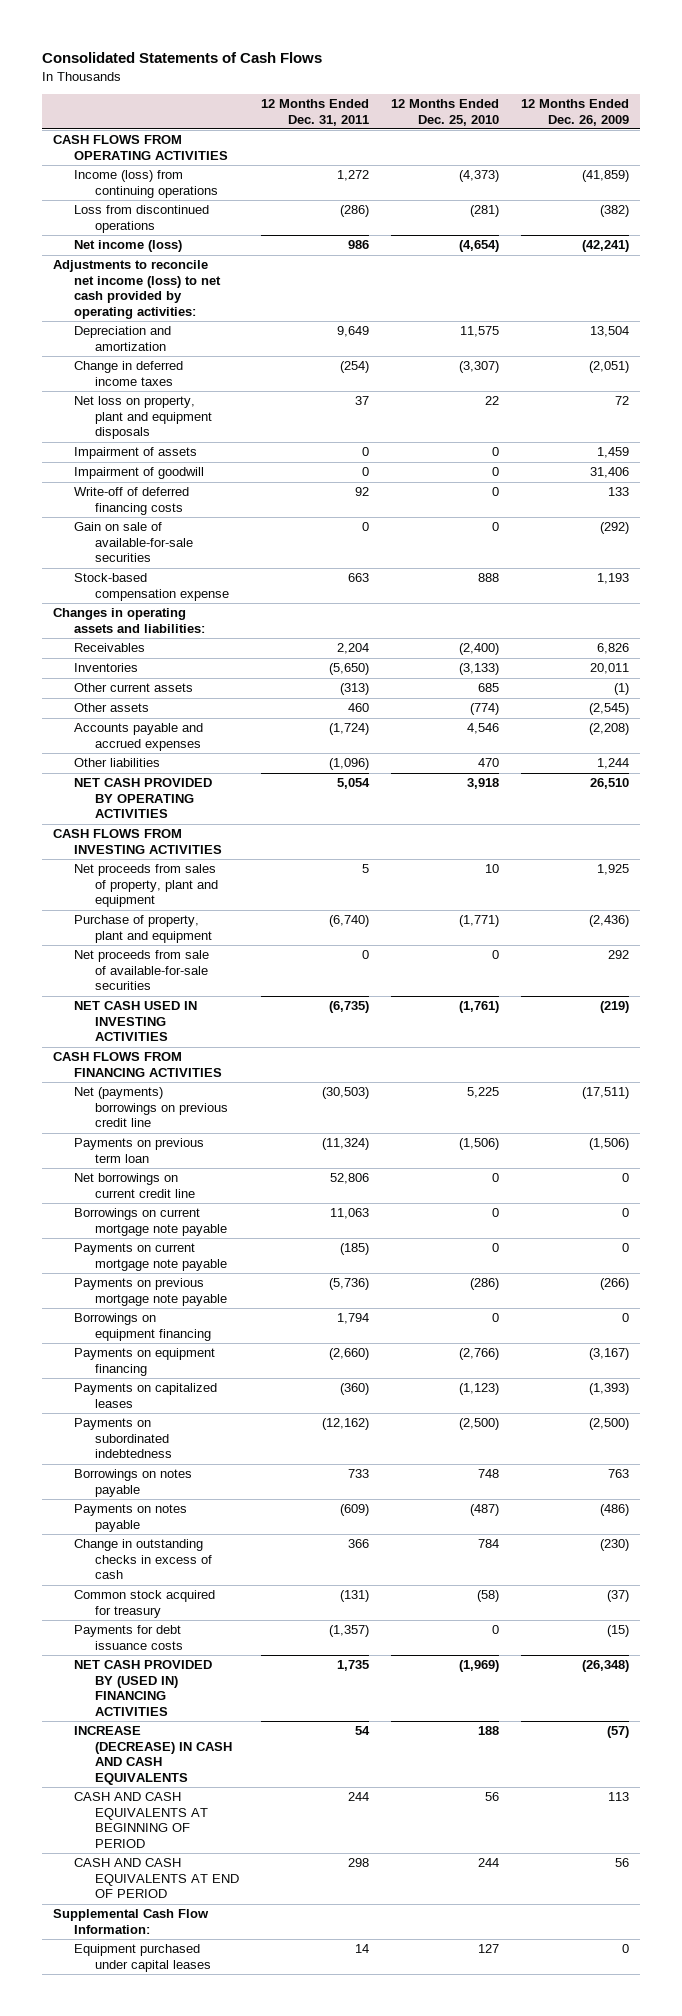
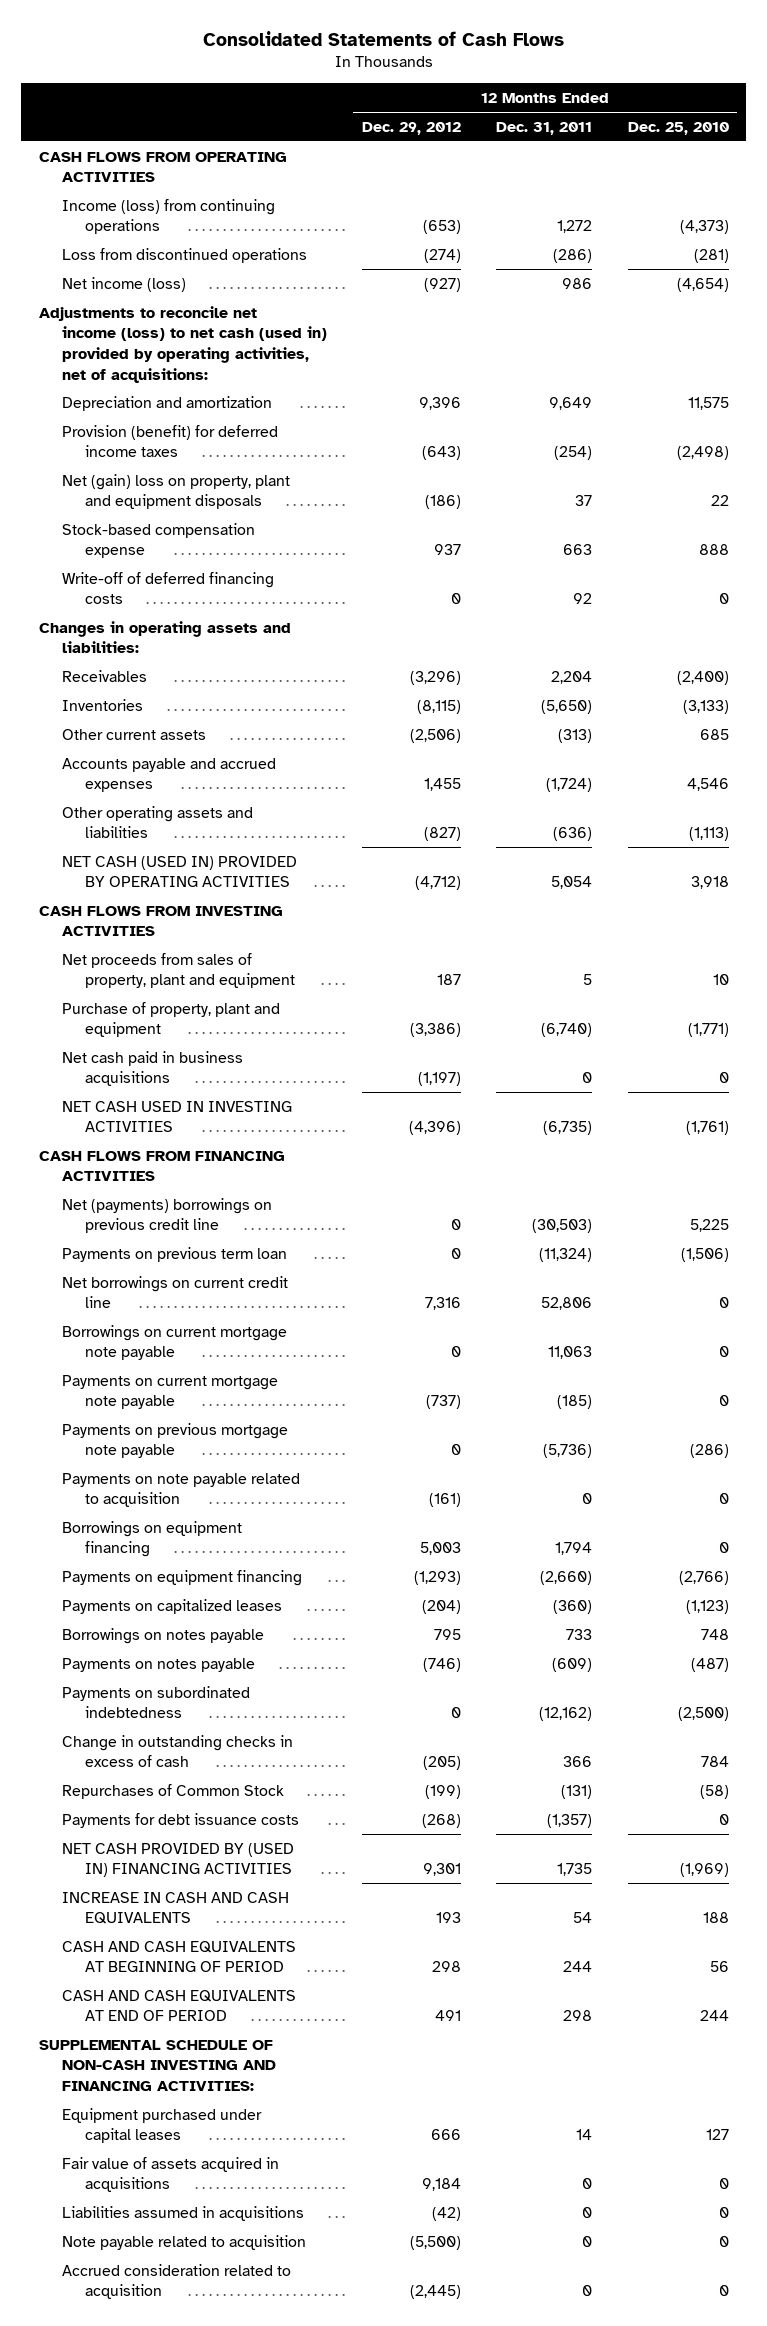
[521,99,630,126] 12 Months Ended Dec. 26, 2009 -> none
none -> [362,121,462,135] Dec. 29, 2012
[53,260,222,319] Adjustments to reconcile net income (loss) to net cash provided by operating activities: -> [38,305,327,383] Adjustments to reconcile net income (loss) to net cash (used in) provided by operating activities, net of acquisitions:
[74,447,198,460] Impairment of assets -> none
[74,467,205,480] Impairment of goodwill -> none
[74,522,193,563] Gain on sale of available-for-sale securities -> none
[74,361,184,386] Change in deferred income taxes -> [61,424,278,458] Provision (benefit) for deferred income taxes
[458,361,499,374] (3,307) -> [676,446,729,461] (2,498)
[74,396,212,440] Net loss on property, plant and equipment disposals -> [61,473,290,510] Net (gain) loss on property, plant and equipment disposals
[74,487,190,515] Write-off of deferred financing costs -> [61,571,274,605] Write-off of deferred financing costs
[74,703,150,713] Other assets -> none
[74,758,161,768] Other liabilities -> none
none -> [61,805,253,839] Other operating assets and liabilities
[74,778,213,819] NET CASH PROVIDED BY OPERATING ACTIVITIES -> [61,855,297,888] NET CASH (USED IN) PROVIDED BY OPERATING ACTIVITIES
[74,950,210,991] Net proceeds from sale of available-for-sale securities -> none
none -> [61,1050,243,1087] Net cash paid in business acquisitions
none -> [61,1472,300,1508] Payments on note payable related to acquisition
[74,1418,172,1459] Payments on subordinated indebtedness -> [61,1685,250,1719] Payments on subordinated indebtedness
[74,1590,216,1618] Common stock acquired for treasury -> [61,1783,284,1799] Repurchases of Common Stock
[74,1726,232,1785] INCREASE (DECREASE) IN CASH AND CASH EQUIVALENTS -> [61,1891,289,1925] INCREASE IN CASH AND CASH EQUIVALENTS
[53,1909,210,1934] Supplemental Cash Flow Information: -> [38,2039,276,2091] SUPPLEMENTAL SCHEDULE OF NON-CASH INVESTING AND FINANCING ACTIVITIES:
none -> [61,2156,279,2193] Fair value of assets acquired in acquisitions
none -> [61,2205,304,2221] Liabilities assumed in acquisitions
none -> [61,2234,306,2250] Note payable related to acquisition
none -> [61,2263,291,2300] Accrued consideration related to acquisition

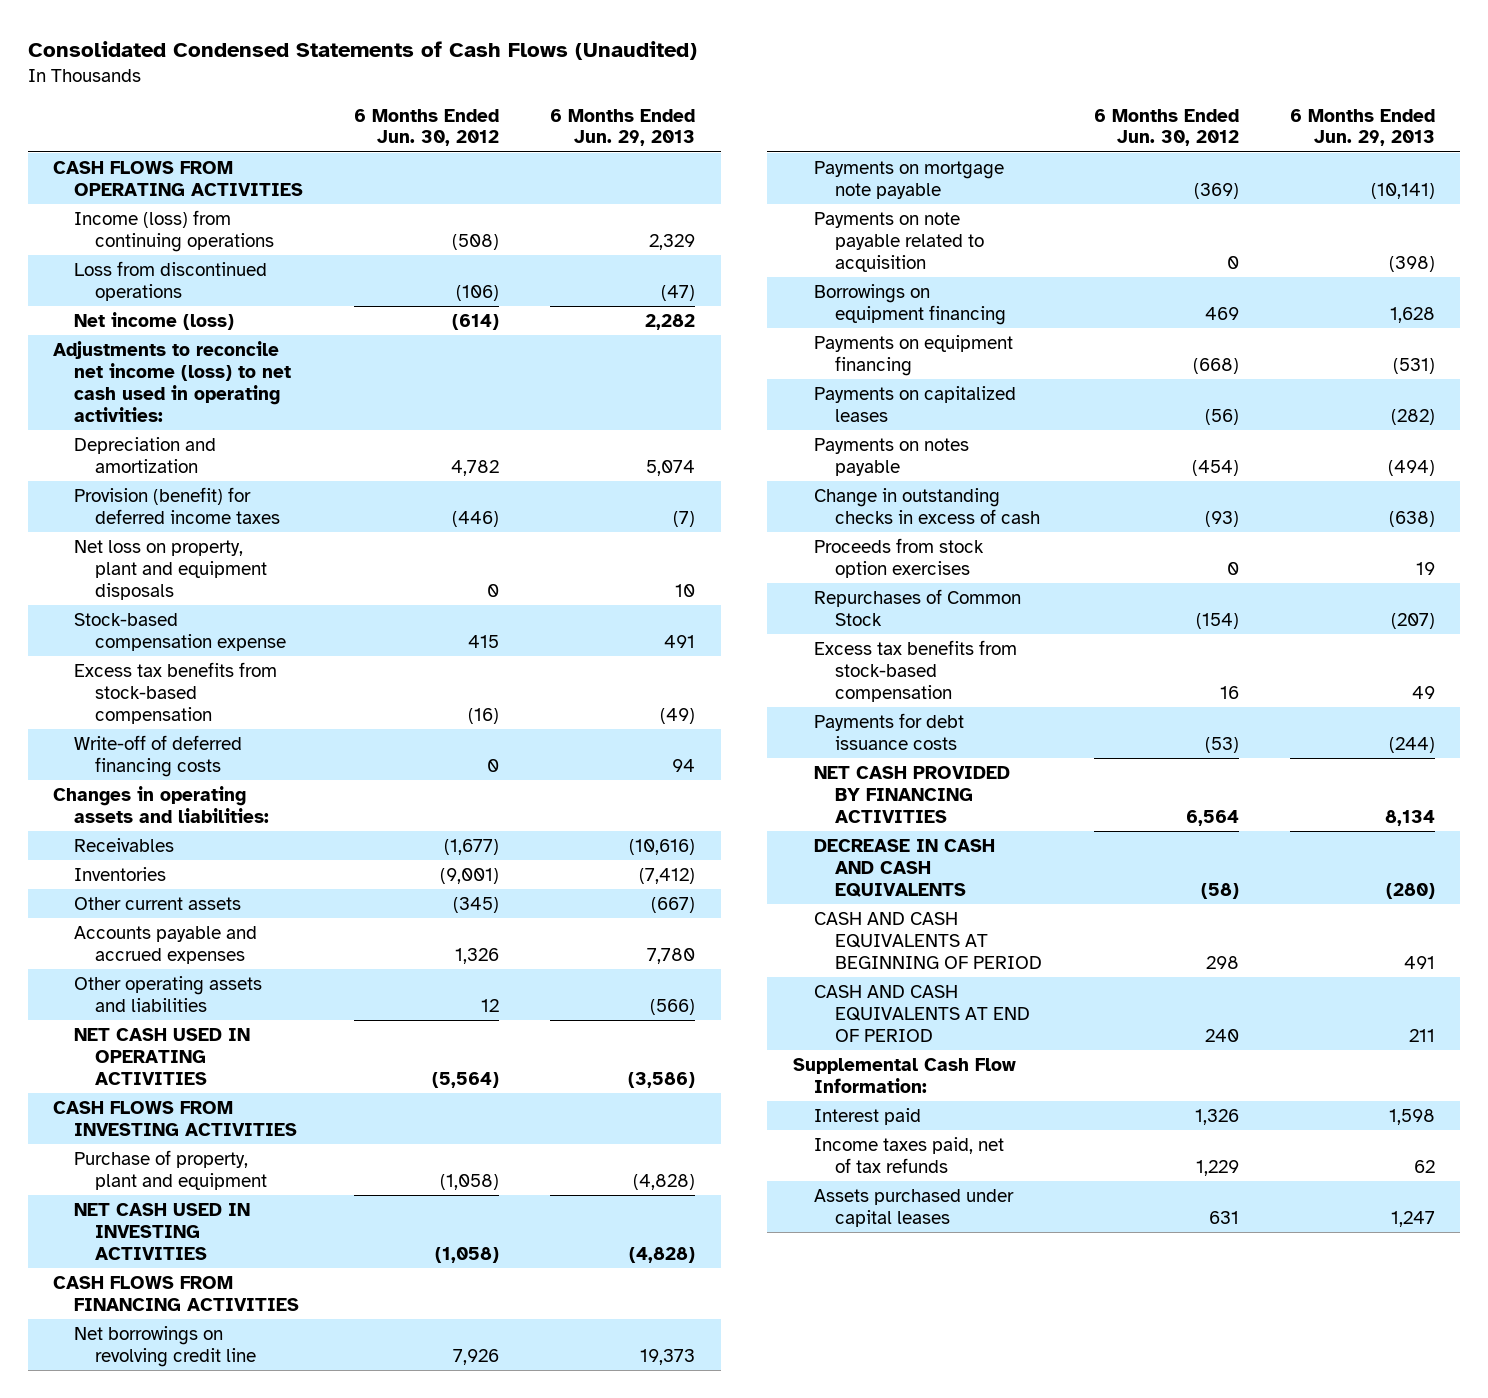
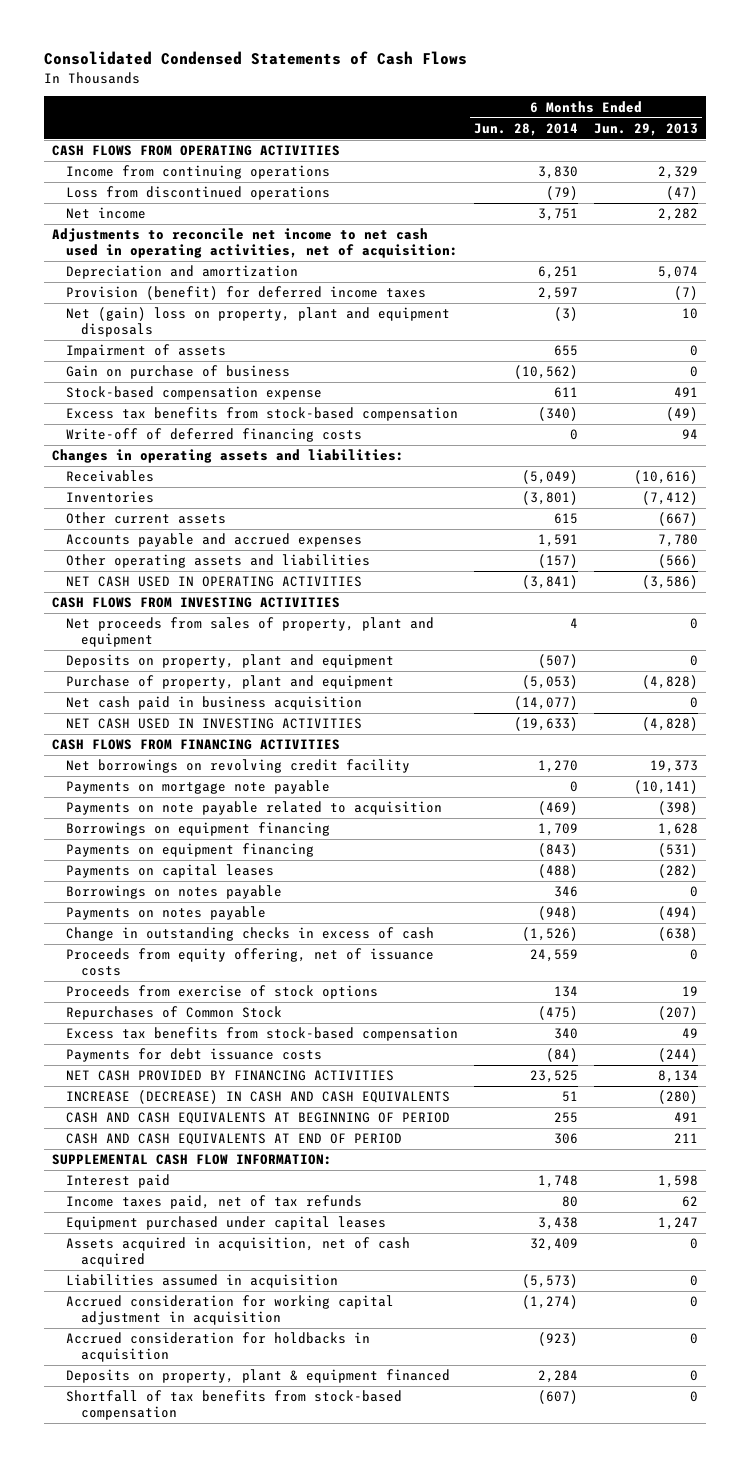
[27,40,697,60] Consolidated Condensed Statements of Cash Flows (Unaudited) -> [43,51,467,66] Consolidated Condensed Statements of Cash Flows
[354,108,500,147] 6 Months Ended Jun. 30, 2012 -> none
none -> [474,122,579,136] Jun. 28, 2014
[74,209,275,252] Income (loss) from continuing operations -> [66,165,331,180] Income from continuing operations
[74,311,235,330] Net income (loss) -> [66,207,147,220] Net income
[53,340,292,422] Adjustments to reconcile net income (loss) to net cash used in operating activities: -> [51,228,459,259] Adjustments to reconcile net income to net cash used in operating activities, net of acquisition:
[74,539,268,600] Net loss on property, plant and equipment disposals -> [66,307,451,338] Net (gain) loss on property, plant and equipment disposals
none -> [66,344,227,359] Impairment of assets
none -> [66,365,291,380] Gain on purchase of business
none -> [66,617,435,648] Net proceeds from sales of property, plant and equipment
none -> [66,654,395,669] Deposits on property, plant and equipment
none -> [66,696,363,711] Net cash paid in business acquisition
[74,1325,257,1367] Net borrowings on revolving credit line -> [66,759,411,774] Net borrowings on revolving credit facility
[813,385,1016,422] Payments on capitalized leases -> [66,864,275,879] Payments on capital leases
none -> [66,885,283,900] Borrowings on notes payable
none -> [66,948,435,977] Proceeds from equity offering, net of issuance costs
[813,537,984,578] Proceeds from stock option exercises -> [66,985,379,1000] Proceeds from exercise of stock options
[813,838,995,897] DECREASE IN CASH AND CASH EQUIVALENTS -> [66,1090,451,1105] INCREASE (DECREASE) IN CASH AND CASH EQUIVALENTS
[792,1057,1016,1093] Supplemental Cash Flow Information: -> [51,1154,332,1166] SUPPLEMENTAL CASH FLOW INFORMATION:
[813,1188,1014,1227] Assets purchased under capital leases -> [66,1216,387,1231] Equipment purchased under capital leases
none -> [66,1237,411,1268] Assets acquired in acquisition, net of cash acquired
none -> [66,1274,339,1289] Liabilities assumed in acquisition
none -> [66,1295,395,1326] Accrued consideration for working capital adjustment in acquisition
none -> [66,1332,371,1363] Accrued consideration for holdbacks in acquisition
none -> [66,1369,451,1384] Deposits on property, plant & equipment financed
none -> [66,1390,403,1421] Shortfall of tax benefits from stock-based compensation

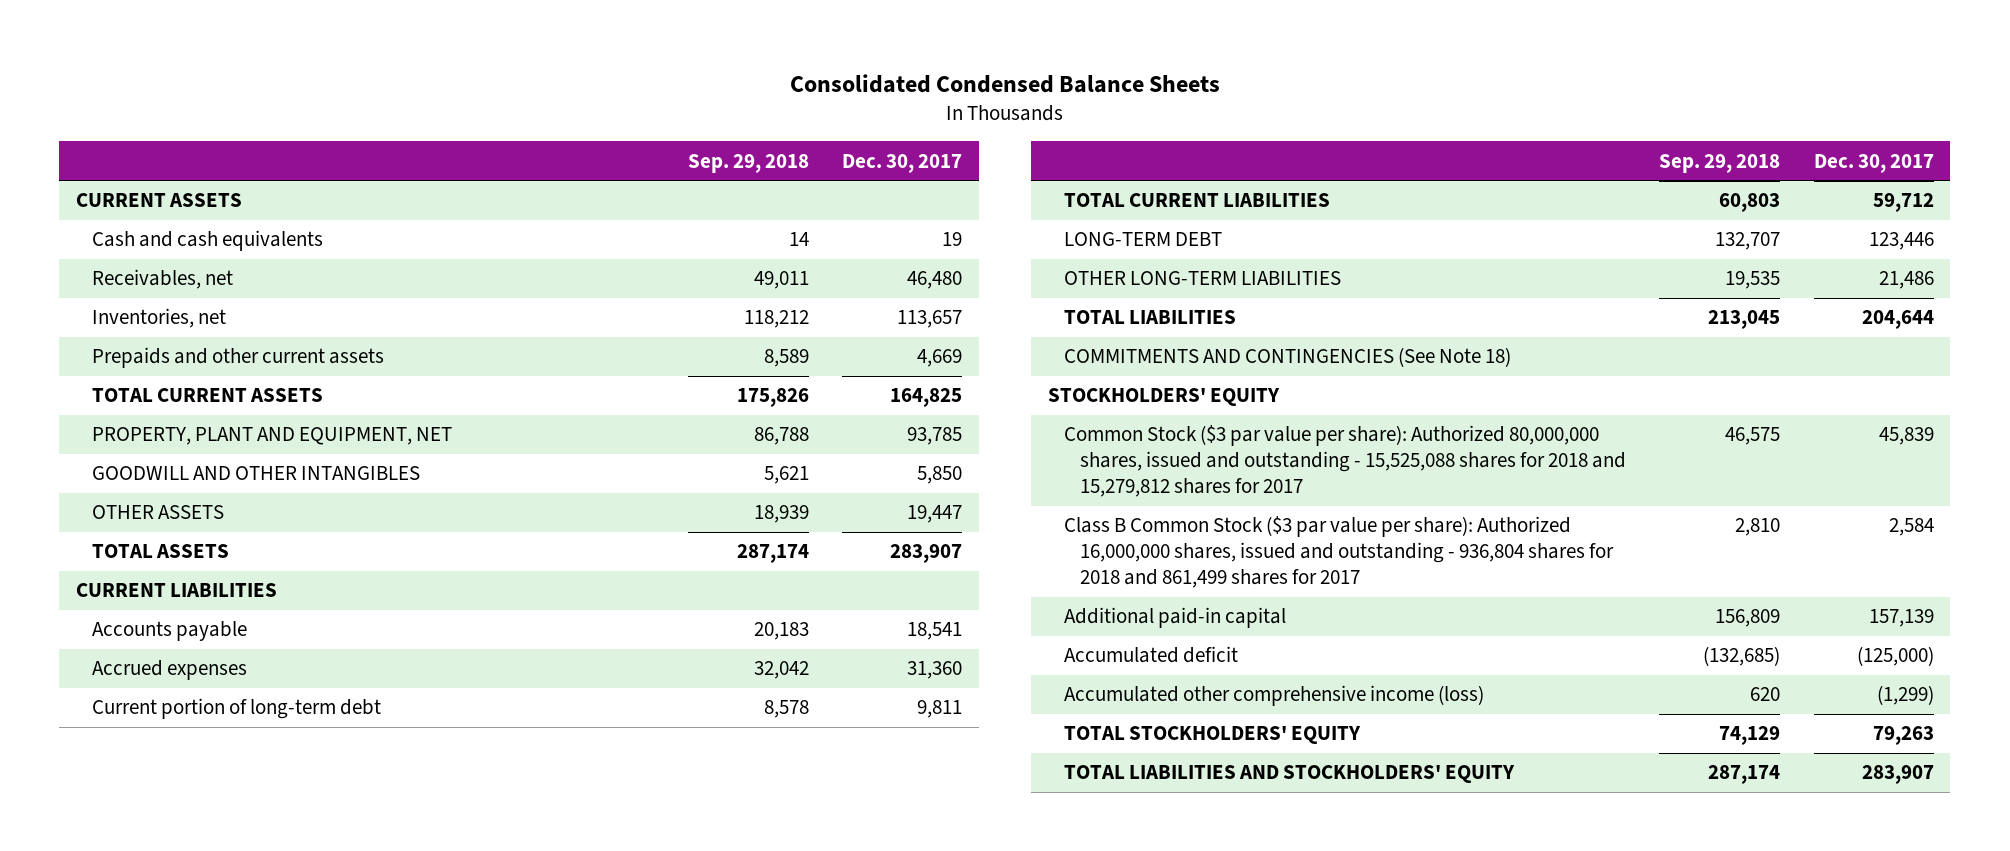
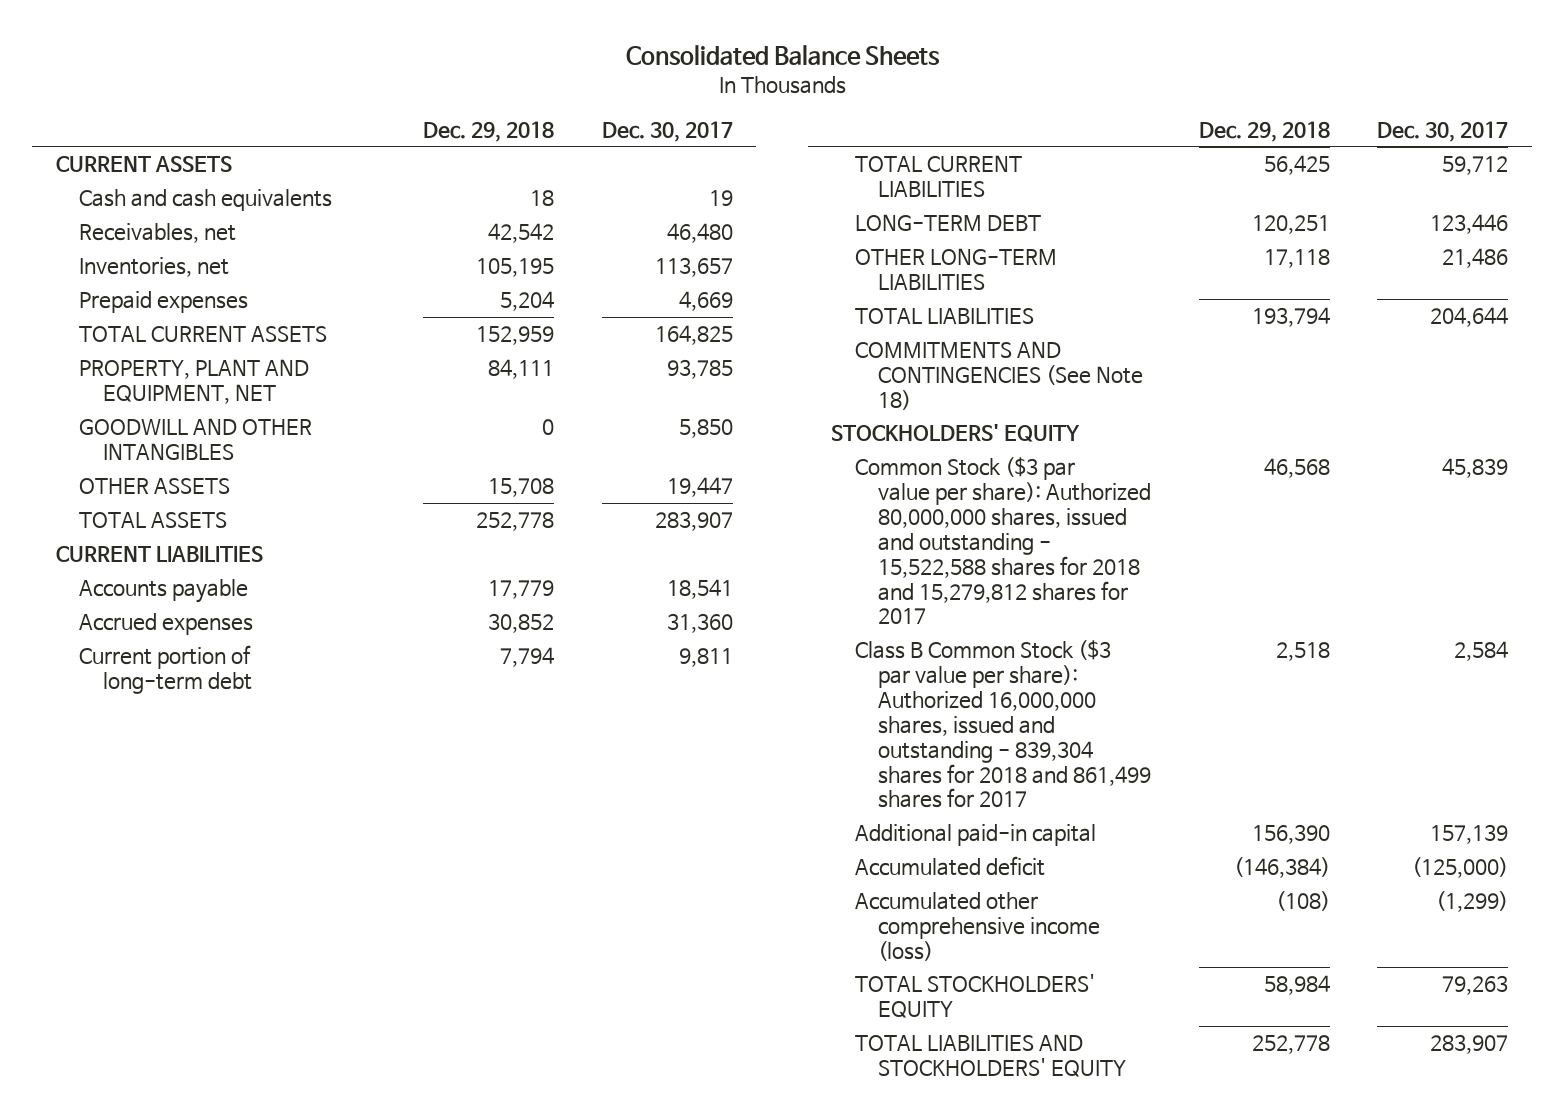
[789,74,1220,94] Consolidated Condensed Balance Sheets -> [626,45,941,67] Consolidated Balance Sheets
[687,153,809,173] Sep. 29, 2018 -> none
none -> [423,120,555,142] Dec. 29, 2018
[92,347,385,369] Prepaids and other current assets -> [79,291,249,314] Prepaid expenses
[1063,425,1627,498] Common Stock ($3 par value per share): Authorized 80,000,000 shares, issued and outstanding - 15,525,088 shares for 2018 and 15,279,812 shares for 2017 -> [854,457,1152,625] Common Stock ($3 par value per share): Authorized 80,000,000 shares, issued and outstanding - 15,522,588 shares for 2018 and 15,279,812 shares for 2017
[1063,516,1615,589] Class B Common Stock ($3 par value per share): Authorized 16,000,000 shares, issued and outstanding - 936,804 shares for 2018 and 861,499 shares for 2017 -> [854,640,1152,809] Class B Common Stock ($3 par value per share): Authorized 16,000,000 shares, issued and outstanding - 839,304 shares for 2018 and 861,499 shares for 2017

